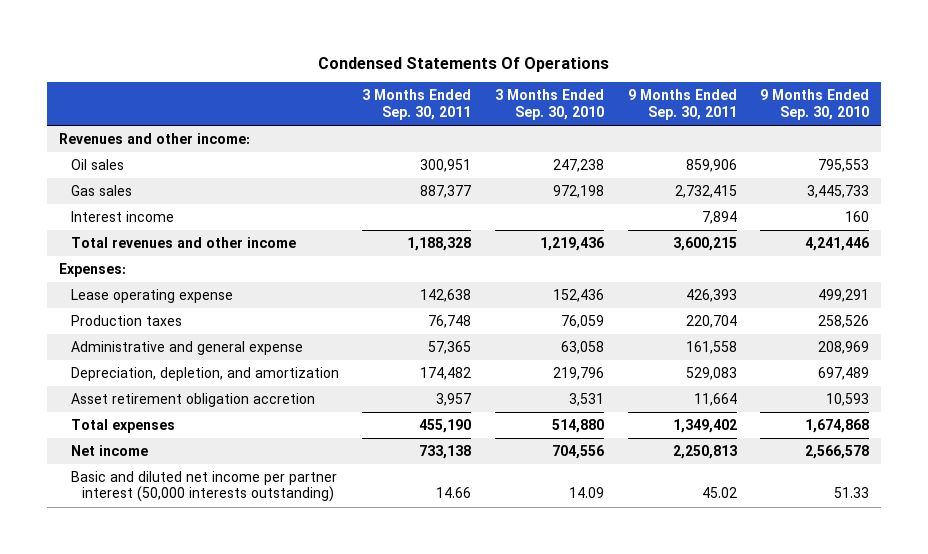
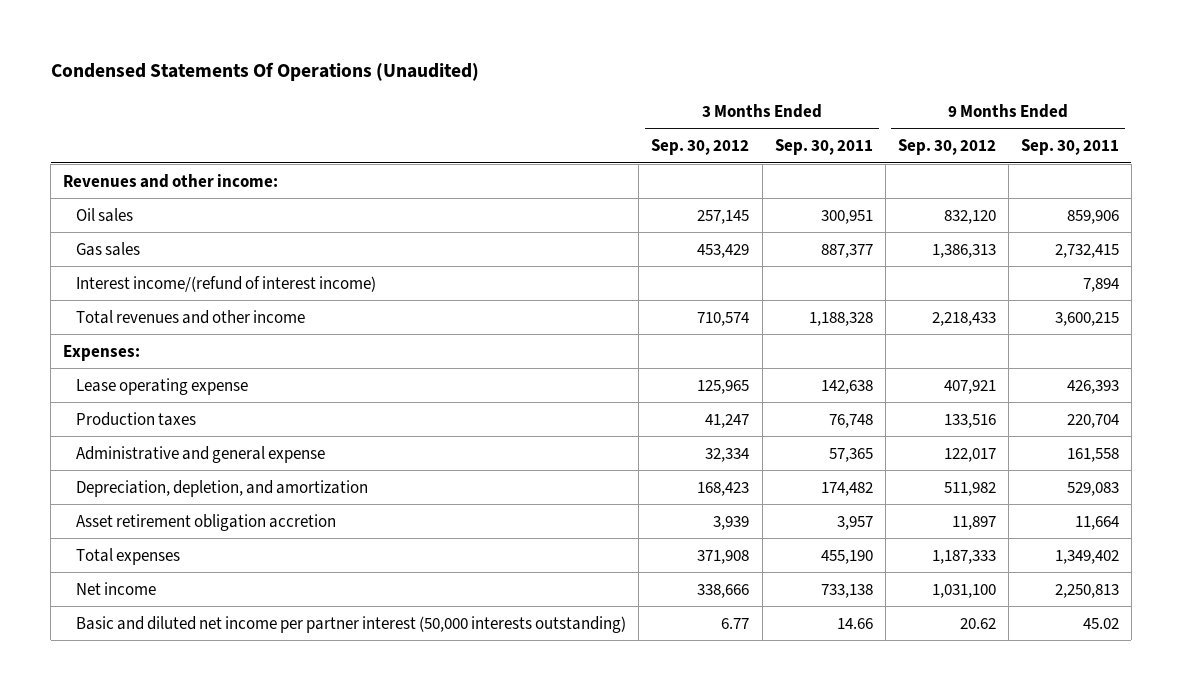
[318,56,610,72] Condensed Statements Of Operations -> [50,62,479,82] Condensed Statements Of Operations (Unaudited)
[495,89,605,120] 3 Months Ended Sep. 30, 2010 -> none
[760,89,870,120] 9 Months Ended Sep. 30, 2010 -> none
none -> [651,139,750,156] Sep. 30, 2012
none -> [897,139,996,156] Sep. 30, 2012
[70,211,174,223] Interest income -> [76,275,377,292] Interest income/(refund of interest income)

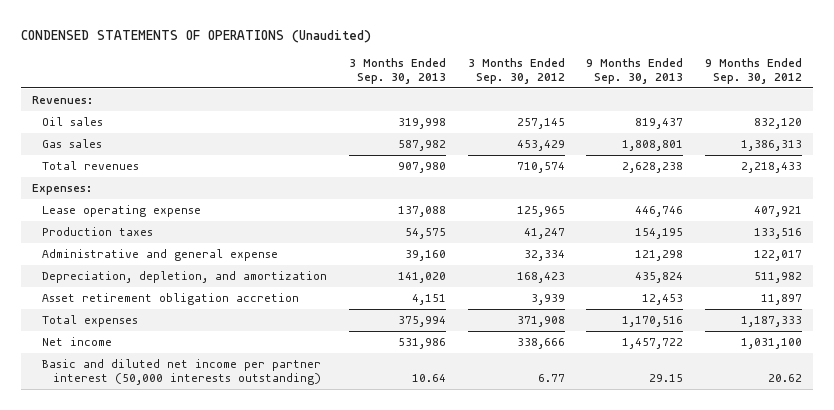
[50,62,479,82] Condensed Statements Of Operations (Unaudited) -> [21,29,372,43] CONDENSED STATEMENTS OF OPERATIONS (Unaudited)
[774,139,873,156] Sep. 30, 2011 -> none
[1020,139,1119,156] Sep. 30, 2011 -> none
none -> [348,57,446,84] 3 Months Ended Sep. 30, 2013
none -> [586,57,684,84] 9 Months Ended Sep. 30, 2013
[63,173,279,188] Revenues and other income: -> [32,96,94,105] Revenues:
[76,275,377,292] Interest income/(refund of interest income) -> none
[76,309,306,324] Total revenues and other income -> [42,161,140,171] Total revenues

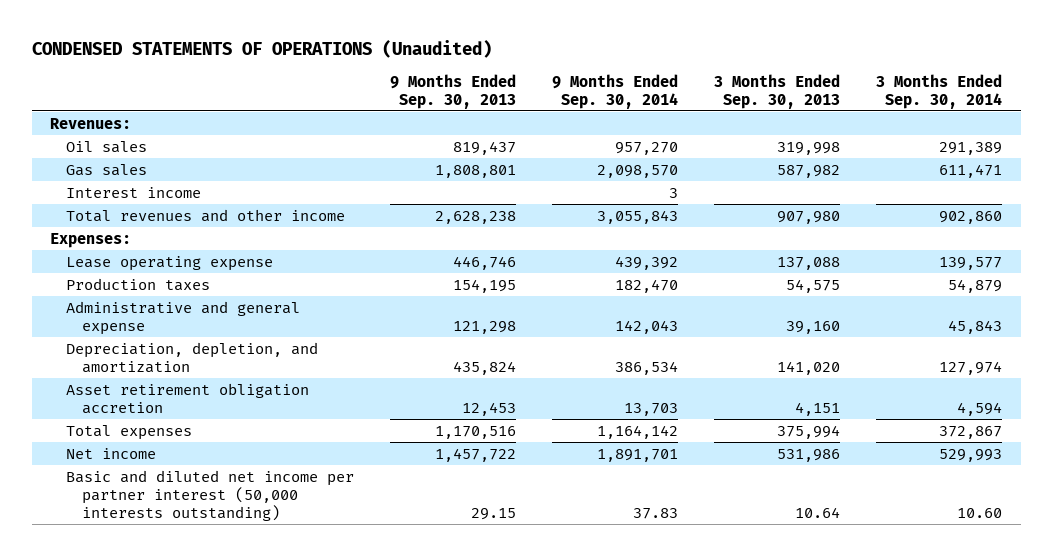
[467,57,565,84] 3 Months Ended Sep. 30, 2012 -> none
[704,57,802,84] 9 Months Ended Sep. 30, 2012 -> none
none -> [552,73,679,109] 9 Months Ended Sep. 30, 2014
none -> [876,73,1003,109] 3 Months Ended Sep. 30, 2014
none -> [65,186,201,198] Interest income
[42,161,140,171] Total revenues -> [65,208,345,222] Total revenues and other income

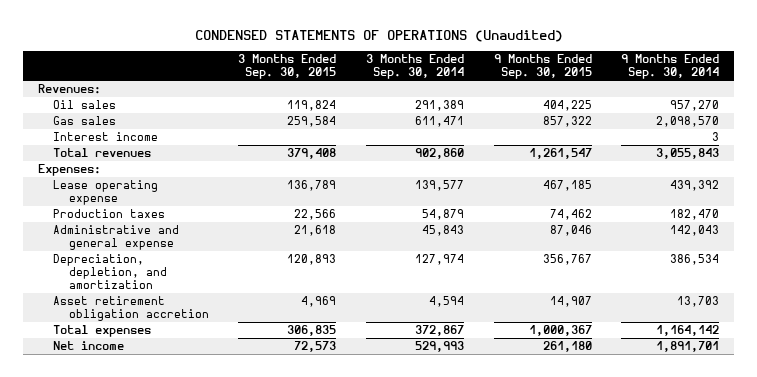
[390,73,517,109] 9 Months Ended Sep. 30, 2013 -> none
[714,73,841,109] 3 Months Ended Sep. 30, 2013 -> none
none -> [238,54,337,80] 3 Months Ended Sep. 30, 2015
none -> [493,54,592,80] 9 Months Ended Sep. 30, 2015
[65,208,345,222] Total revenues and other income -> [53,148,152,158] Total revenues
[65,469,354,522] Basic and diluted net income per partner interest (50,000 interests outstanding) -> none

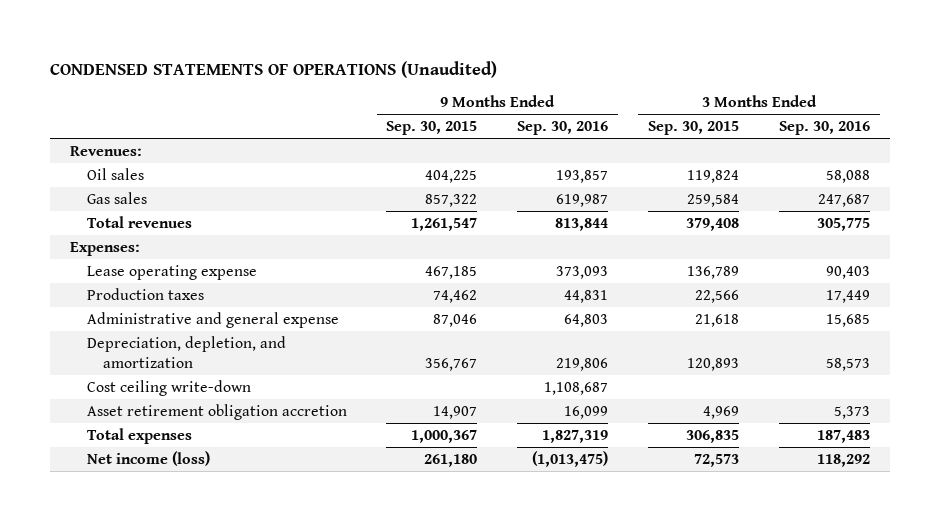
[366,54,465,80] 3 Months Ended Sep. 30, 2014 -> none
[621,54,720,80] 9 Months Ended Sep. 30, 2014 -> none
none -> [517,121,609,136] Sep. 30, 2016
none -> [778,121,870,136] Sep. 30, 2016
[53,132,159,142] Interest income -> none
none -> [86,379,251,396] Cost ceiling write-down
[53,341,125,351] Net income -> [86,450,210,466] Net income (loss)

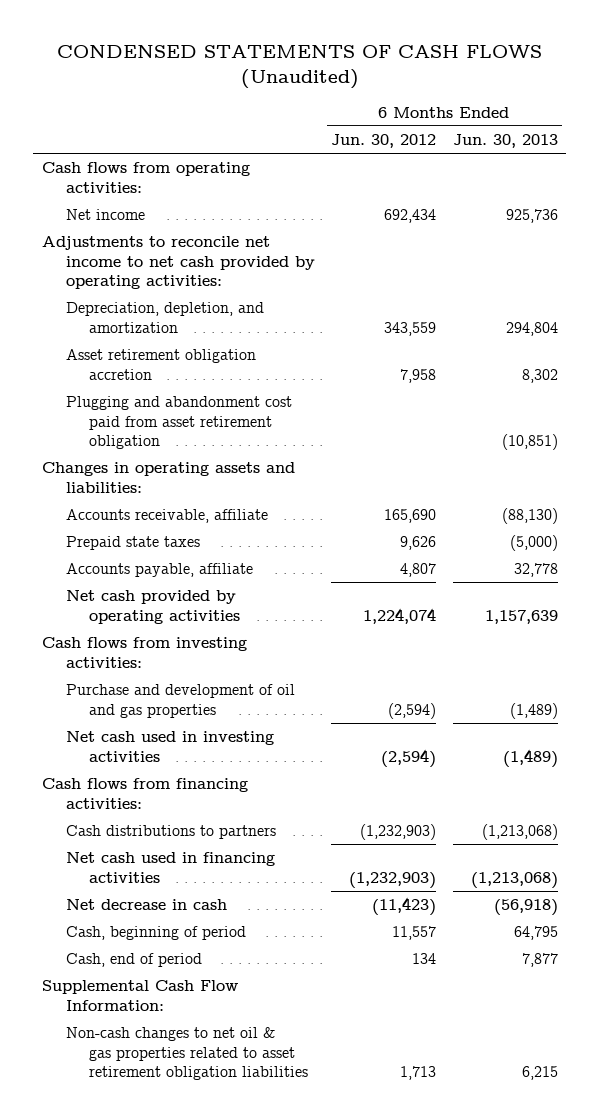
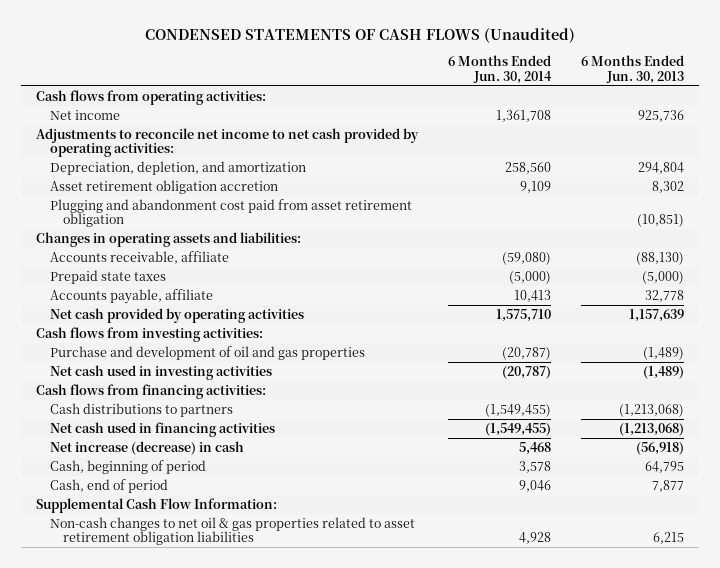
[331,134,437,149] Jun. 30, 2012 -> none
none -> [447,55,552,84] 6 Months Ended Jun. 30, 2014
[65,899,227,911] Net decrease in cash -> [49,440,244,455] Net increase (decrease) in cash

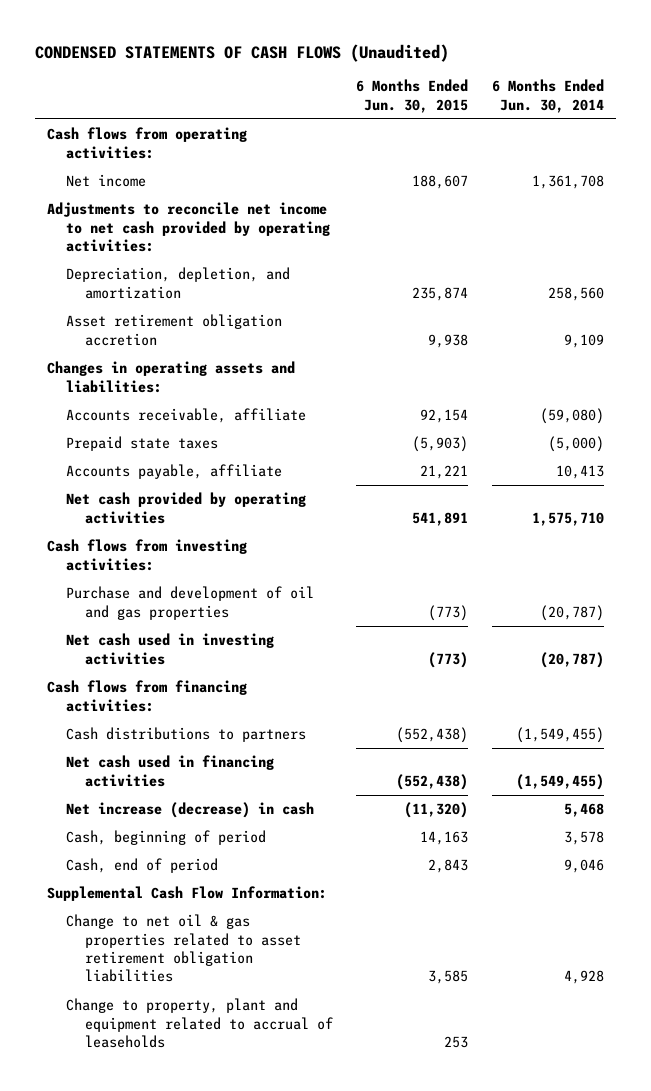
[581,55,685,84] 6 Months Ended Jun. 30, 2013 -> none
none -> [356,79,469,113] 6 Months Ended Jun. 30, 2015
[49,198,412,228] Plugging and abandonment cost paid from asset retirement obligation -> none
[49,516,415,546] Non-cash changes to net oil & gas properties related to asset retirement obligation liabilities -> [65,914,301,983] Change to net oil & gas properties related to asset retirement obligation liabilities
none -> [65,998,333,1049] Change to property, plant and equipment related to accrual of leaseholds

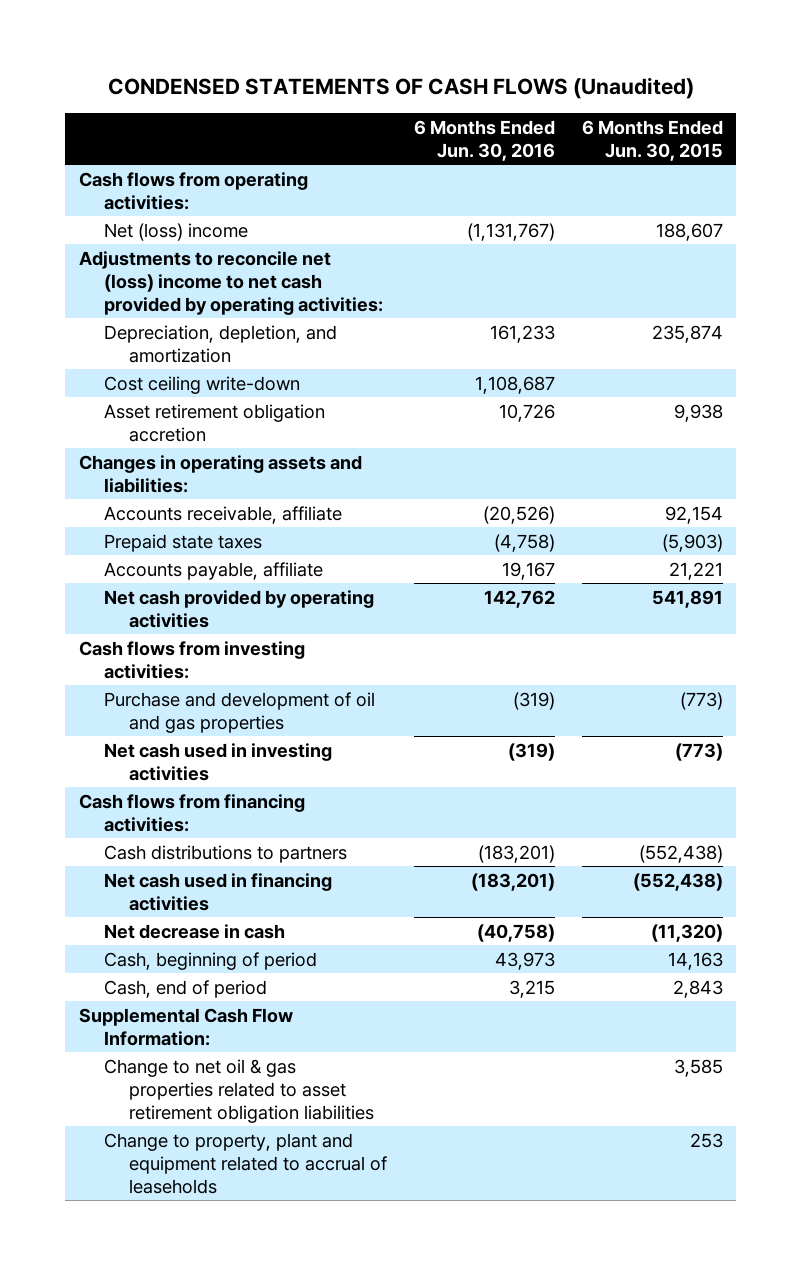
[492,79,605,113] 6 Months Ended Jun. 30, 2014 -> none
none -> [414,119,556,161] 6 Months Ended Jun. 30, 2016
[65,174,146,188] Net income -> [103,222,248,241] Net (loss) income
[47,202,330,253] Adjustments to reconcile net income to net cash provided by operating activities: -> [78,250,383,315] Adjustments to reconcile net (loss) income to net cash provided by operating activities:
none -> [103,375,300,394] Cost ceiling write-down
[65,802,314,819] Net increase (decrease) in cash -> [103,923,285,939] Net decrease in cash

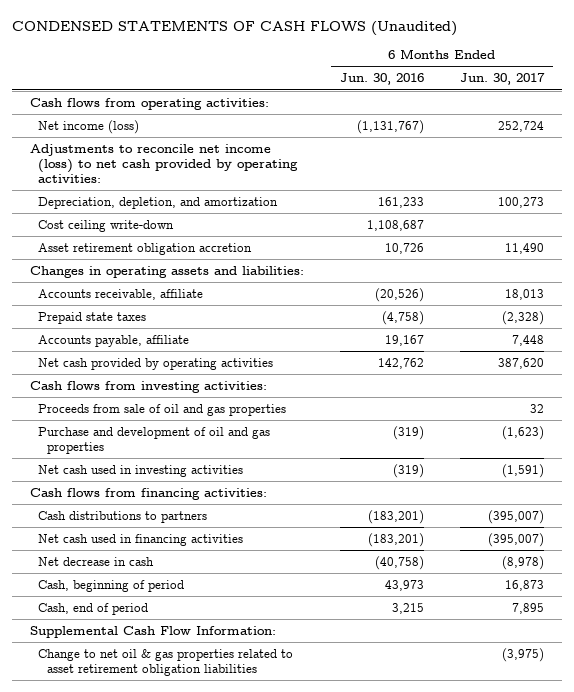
[582,119,724,161] 6 Months Ended Jun. 30, 2015 -> none
none -> [459,73,545,86] Jun. 30, 2017
[103,222,248,241] Net (loss) income -> [38,119,140,134] Net income (loss)
[78,250,383,315] Adjustments to reconcile net (loss) income to net cash provided by operating activities: -> [29,143,299,183] Adjustments to reconcile net income (loss) to net cash provided by operating activities:
none -> [38,403,287,416] Proceeds from sale of oil and gas properties
[103,1132,388,1194] Change to property, plant and equipment related to accrual of leaseholds -> none

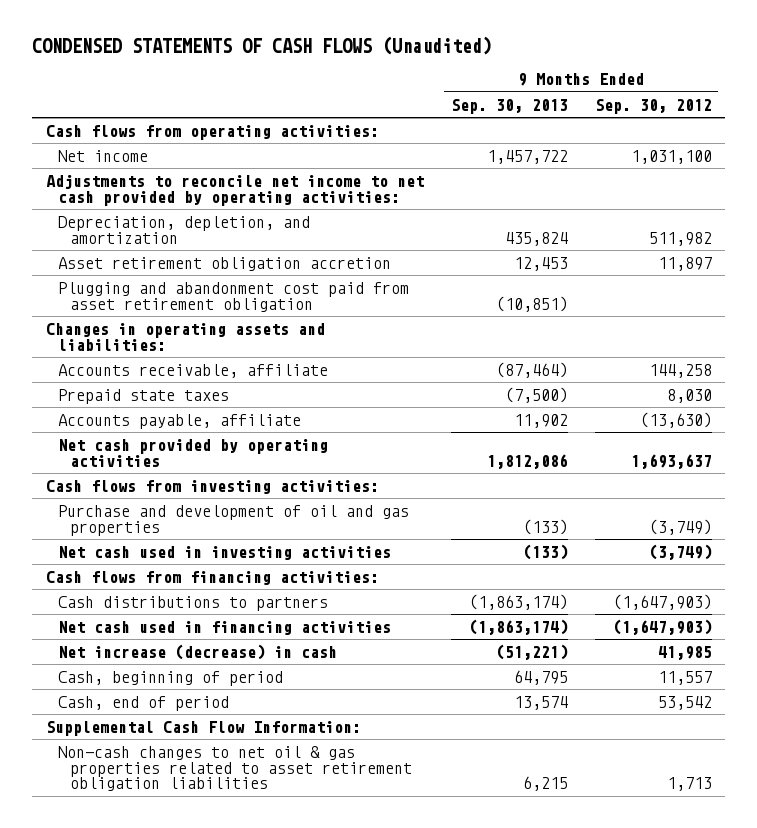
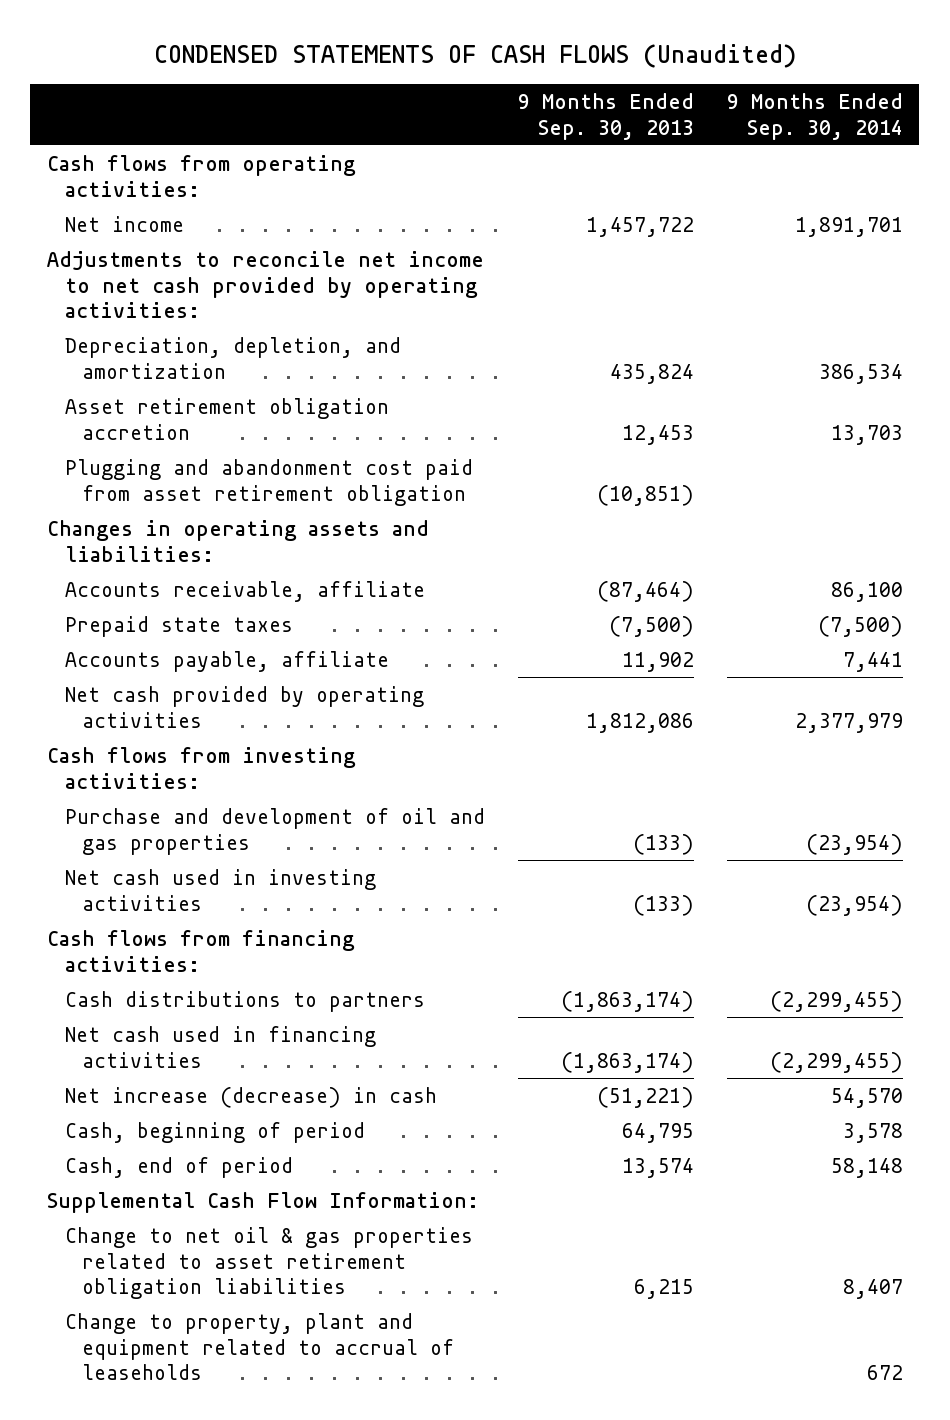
[594,98,712,114] Sep. 30, 2012 -> none
none -> [726,92,903,140] 9 Months Ended Sep. 30, 2014
[57,745,413,792] Non-cash changes to net oil & gas properties related to asset retirement obligation liabilities -> [64,1226,473,1300] Change to net oil & gas properties related to asset retirement obligation liabilities
none -> [64,1312,455,1381] Change to property, plant and equipment related to accrual of leaseholds

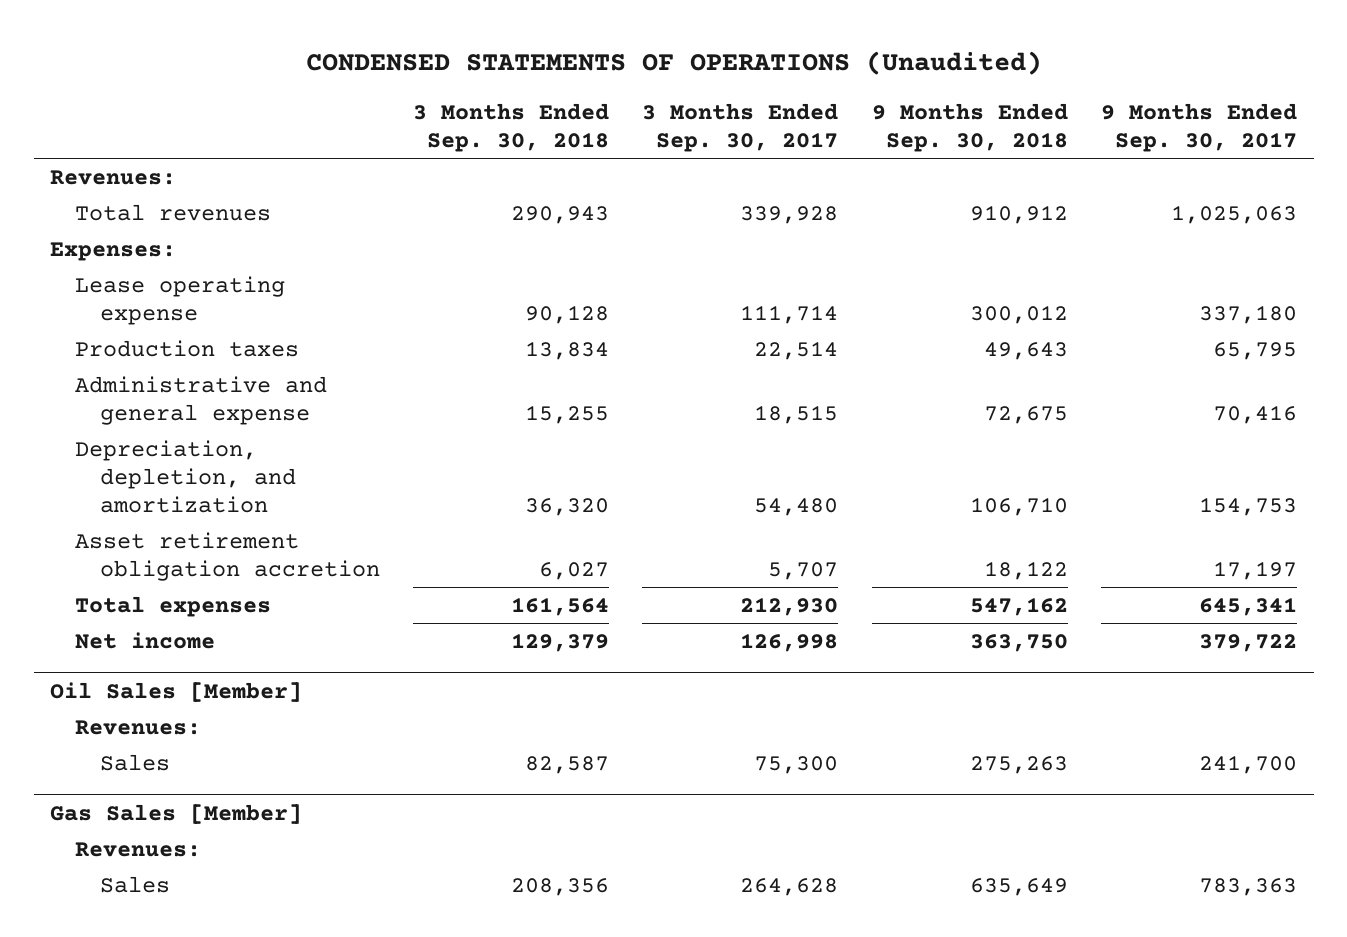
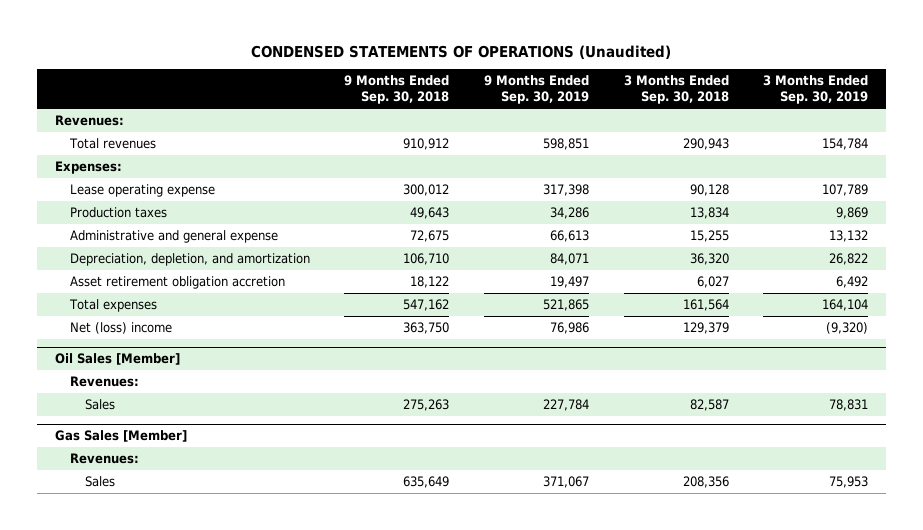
[642,103,839,152] 3 Months Ended Sep. 30, 2017 -> none
[1101,103,1298,152] 9 Months Ended Sep. 30, 2017 -> none
none -> [484,75,590,105] 9 Months Ended Sep. 30, 2019
none -> [763,75,869,105] 3 Months Ended Sep. 30, 2019
[75,632,216,650] Net income -> [69,322,172,335] Net (loss) income

